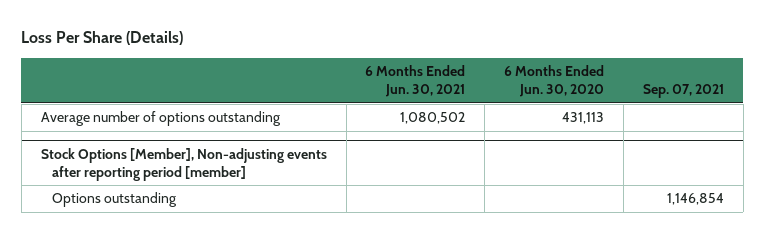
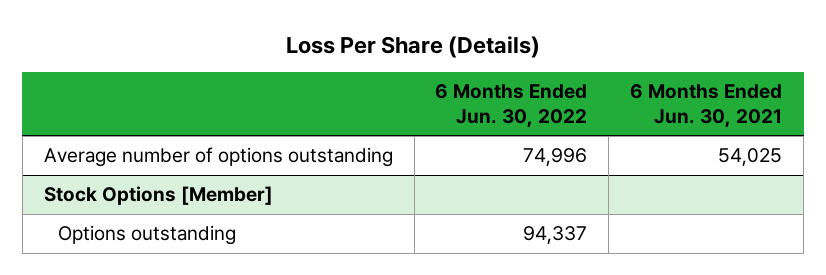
[504,65,605,98] 6 Months Ended Jun. 30, 2020 -> none
[642,84,724,99] Sep. 07, 2021 -> none
none -> [435,84,588,128] 6 Months Ended Jun. 30, 2022
[400,112,466,125] 1,080,502 -> [718,148,783,167] 54,025
[40,147,327,181] Stock Options [Member], Non-adjusting events after reporting period [member] -> [43,186,273,206] Stock Options [Member]

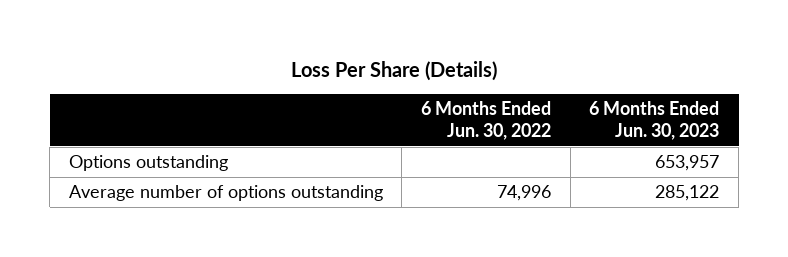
[630,84,783,128] 6 Months Ended Jun. 30, 2021 -> none
none -> [589,101,720,140] 6 Months Ended Jun. 30, 2023
none -> [68,155,228,172] Options outstanding
[43,186,273,206] Stock Options [Member] -> none
[57,225,236,246] Options outstanding -> none

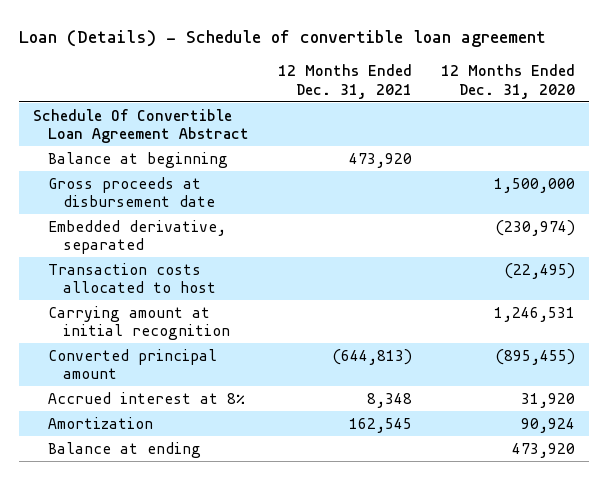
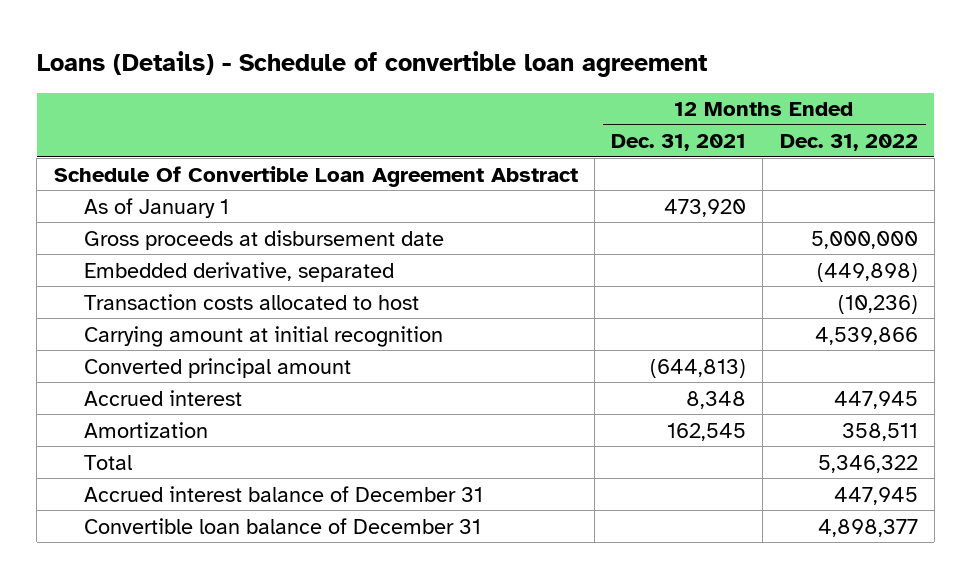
[19,29,547,47] Loan (Details) - Schedule of convertible loan agreement -> [36,50,707,77] Loans (Details) - Schedule of convertible loan agreement
[440,63,575,99] 12 Months Ended Dec. 31, 2020 -> none
none -> [779,134,918,152] Dec. 31, 2022
[48,151,229,168] Balance at beginning -> [83,197,229,218] As of January 1
[48,391,246,404] Accrued interest at 8% -> [83,389,242,406] Accrued interest
none -> [83,454,132,470] Total
none -> [83,485,483,502] Accrued interest balance of December 31
[48,441,202,458] Balance at ending -> [83,517,481,534] Convertible loan balance of December 31

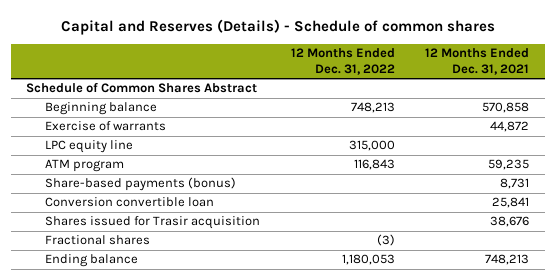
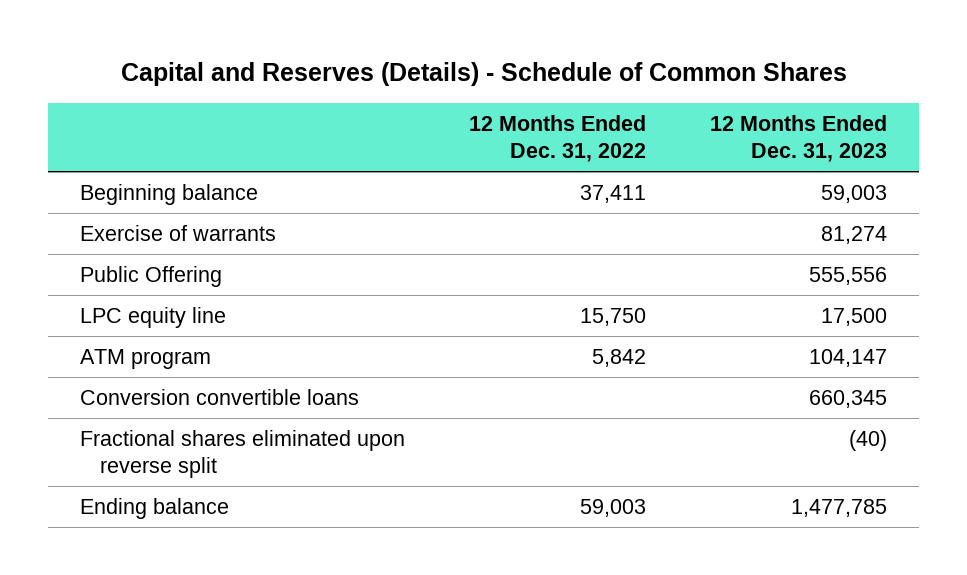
[60,19,495,36] Capital and Reserves (Details) - Schedule of common shares -> [120,62,847,87] Capital and Reserves (Details) - Schedule of Common Shares
[425,48,530,75] 12 Months Ended Dec. 31, 2021 -> none
none -> [710,114,888,163] 12 Months Ended Dec. 31, 2023
[26,82,258,94] Schedule of Common Shares Abstract -> none
[350,102,395,114] 748,213 -> [580,185,647,204] 37,411
[44,177,236,192] Share-based payments (bonus) -> none
[44,216,260,230] Shares issued for Trasir acquisition -> none
[44,235,150,246] Fractional shares -> none
none -> [79,266,222,288] Public Offering
[348,140,395,152] 315,000 -> [580,308,647,327] 15,750
[353,159,395,171] 116,843 -> [592,349,647,368] 5,842
[44,197,214,208] Conversion convertible loan -> [79,389,359,406] Conversion convertible loans
none -> [79,430,405,479] Fractional shares eliminated upon reverse split
[341,254,395,266] 1,180,053 -> [580,499,647,518] 59,003

